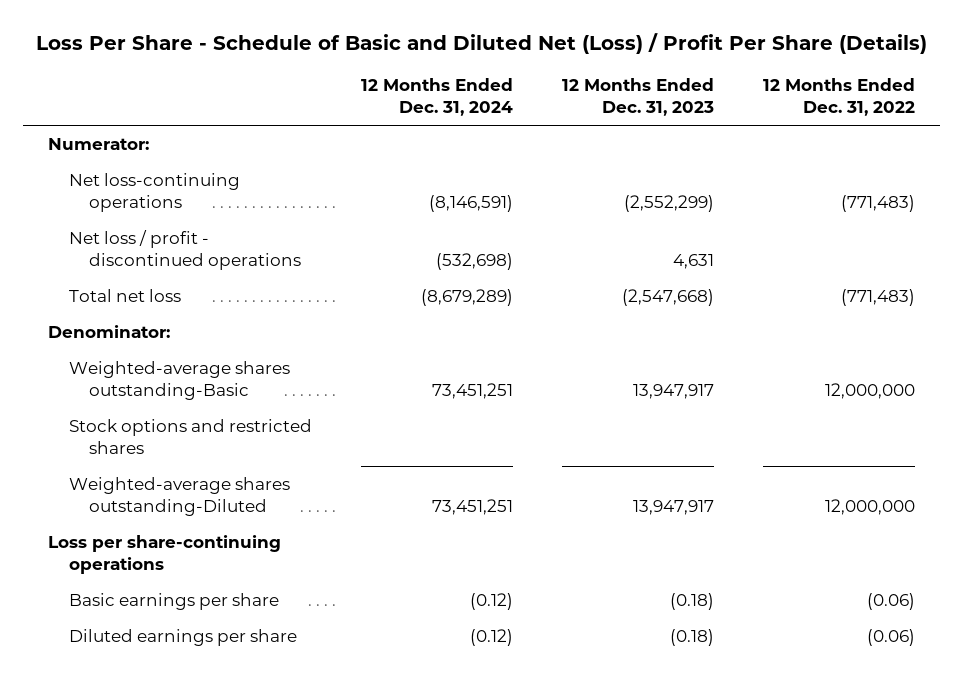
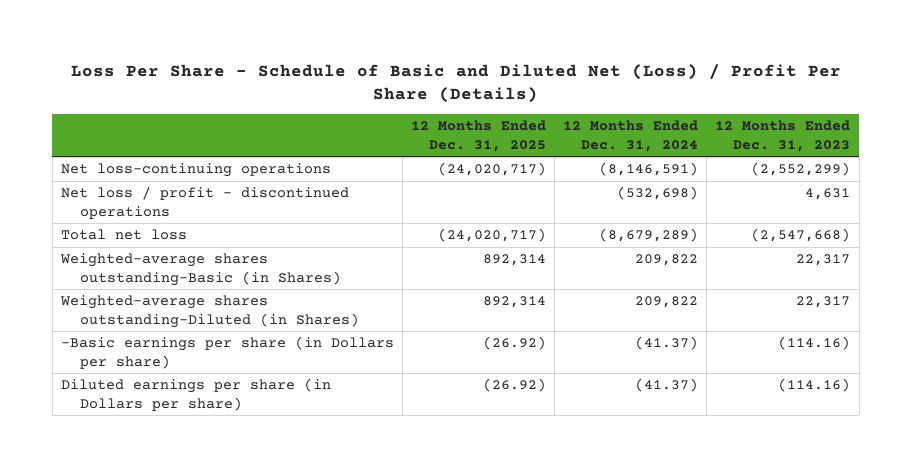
[763,78,916,117] 12 Months Ended Dec. 31, 2022 -> none
none -> [411,120,547,152] 12 Months Ended Dec. 31, 2025
[48,137,150,150] Numerator: -> none
[48,324,171,338] Denominator: -> none
[68,418,312,454] Stock options and restricted shares -> none
[48,534,282,574] Loss per share-continuing operations -> none
[68,360,290,400] Weighted-average shares outstanding-Basic -> [59,253,342,286] Weighted-average shares outstanding-Basic (in Shares)
[431,382,513,399] 73,451,251 -> [635,254,699,267] 209,822
[633,383,715,399] 13,947,917 -> [796,254,851,267] 22,317
[68,476,290,516] Weighted-average shares outstanding-Diluted -> [59,295,360,328] Weighted-average shares outstanding-Diluted (in Shares)
[431,498,513,515] 73,451,251 -> [635,296,699,309] 209,822
[633,499,715,515] 13,947,917 -> [796,296,851,309] 22,317
[68,592,279,610] Basic earnings per share -> [60,336,394,369] -Basic earnings per share (in Dollars per share)
[469,592,513,610] (0.12) -> [635,336,699,351] (41.37)
[670,592,715,610] (0.18) -> [778,336,851,351] (114.16)
[68,628,297,646] Diluted earnings per share -> [60,378,331,411] Diluted earnings per share (in Dollars per share)
[469,628,513,646] (0.12) -> [635,378,699,393] (41.37)
[670,628,715,646] (0.18) -> [778,378,851,393] (114.16)

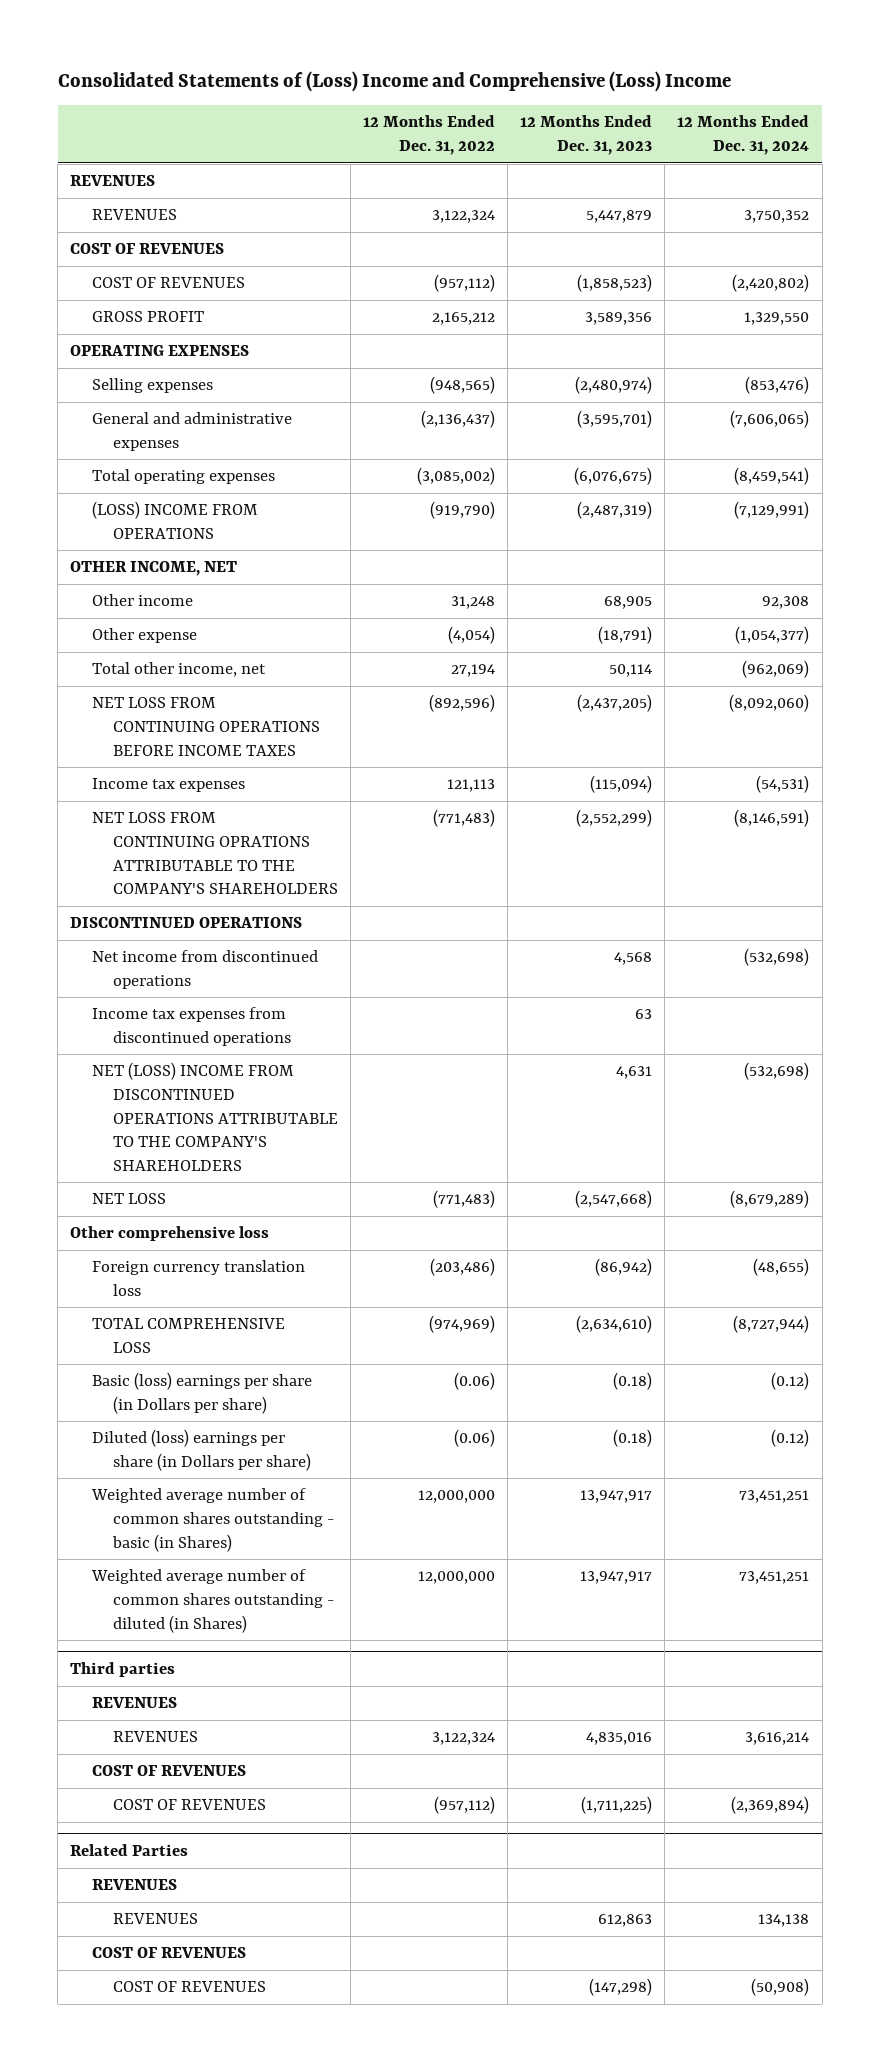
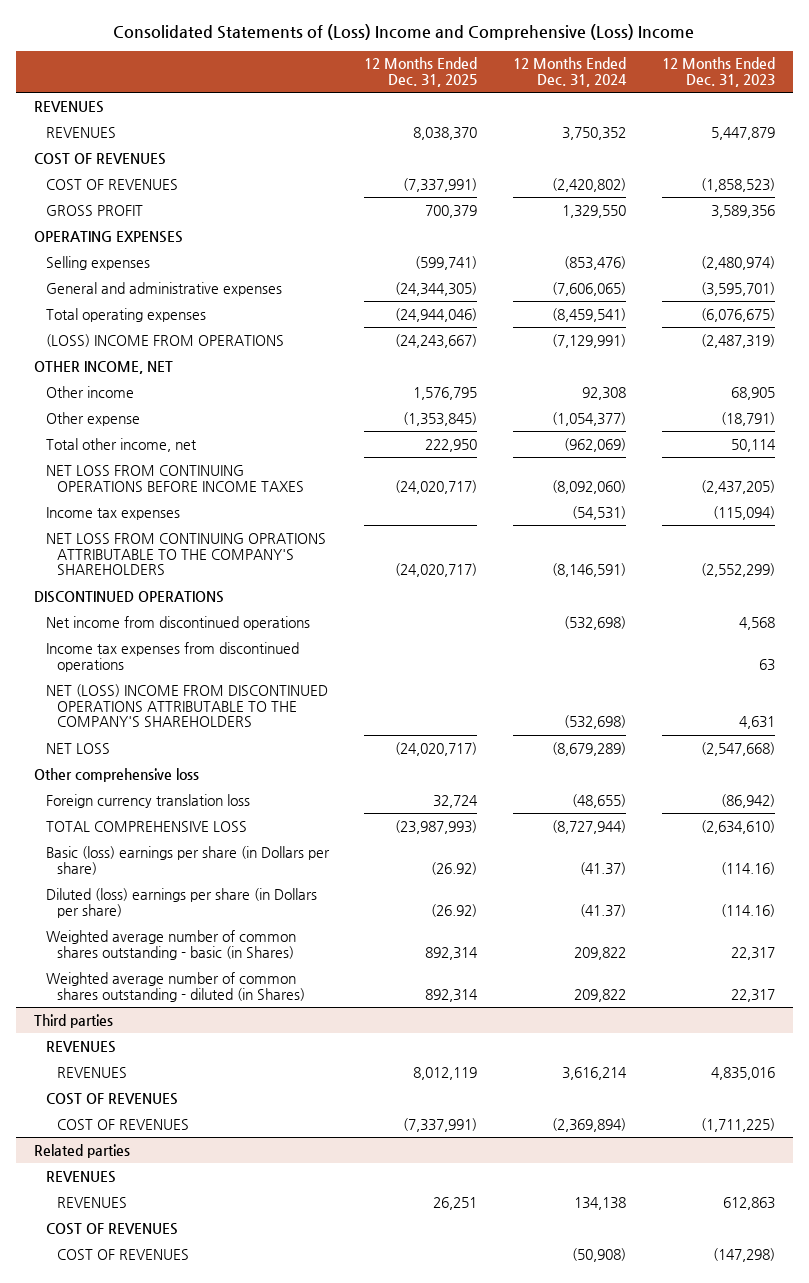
[362,115,495,156] 12 Months Ended Dec. 31, 2022 -> none
none -> [364,57,478,88] 12 Months Ended Dec. 31, 2025
[613,1372,653,1391] (0.18) -> [721,861,776,875] (114.16)
[771,1372,810,1391] (0.12) -> [580,861,627,875] (41.37)
[613,1429,653,1448] (0.18) -> [721,903,776,917] (114.16)
[771,1429,810,1448] (0.12) -> [580,903,627,917] (41.37)
[580,1490,653,1504] 13,947,917 -> [731,946,776,960] 22,317
[739,1490,810,1504] 73,451,251 -> [574,946,627,960] 209,822
[580,1571,653,1585] 13,947,917 -> [731,988,776,1002] 22,317
[739,1571,810,1585] 73,451,251 -> [574,988,627,1002] 209,822
[70,1844,189,1857] Related Parties -> [33,1143,130,1158] Related parties

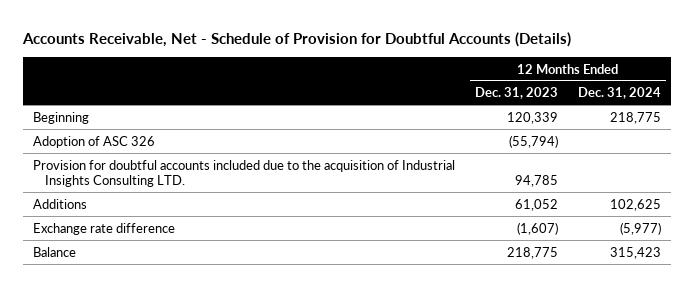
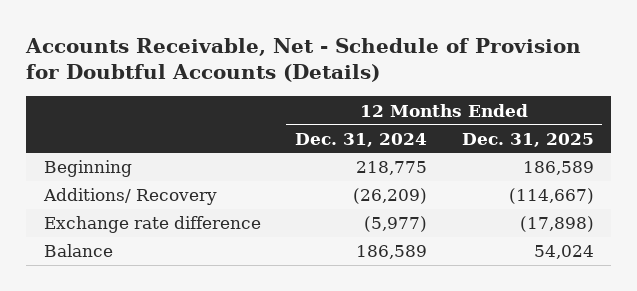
[475,87,559,100] Dec. 31, 2023 -> none
none -> [461,132,594,147] Dec. 31, 2025
[33,135,156,148] Adoption of ASC 326 -> none
[33,159,456,188] Provision for doubtful accounts included due to the acquisition of Industrial Insights Consulting LTD. -> none
[33,198,88,209] Additions -> [42,188,217,206] Additions/ Recovery
[610,198,662,211] 102,625 -> [353,188,428,205] (26,209)
[610,246,662,259] 315,423 -> [356,245,428,260] 186,589

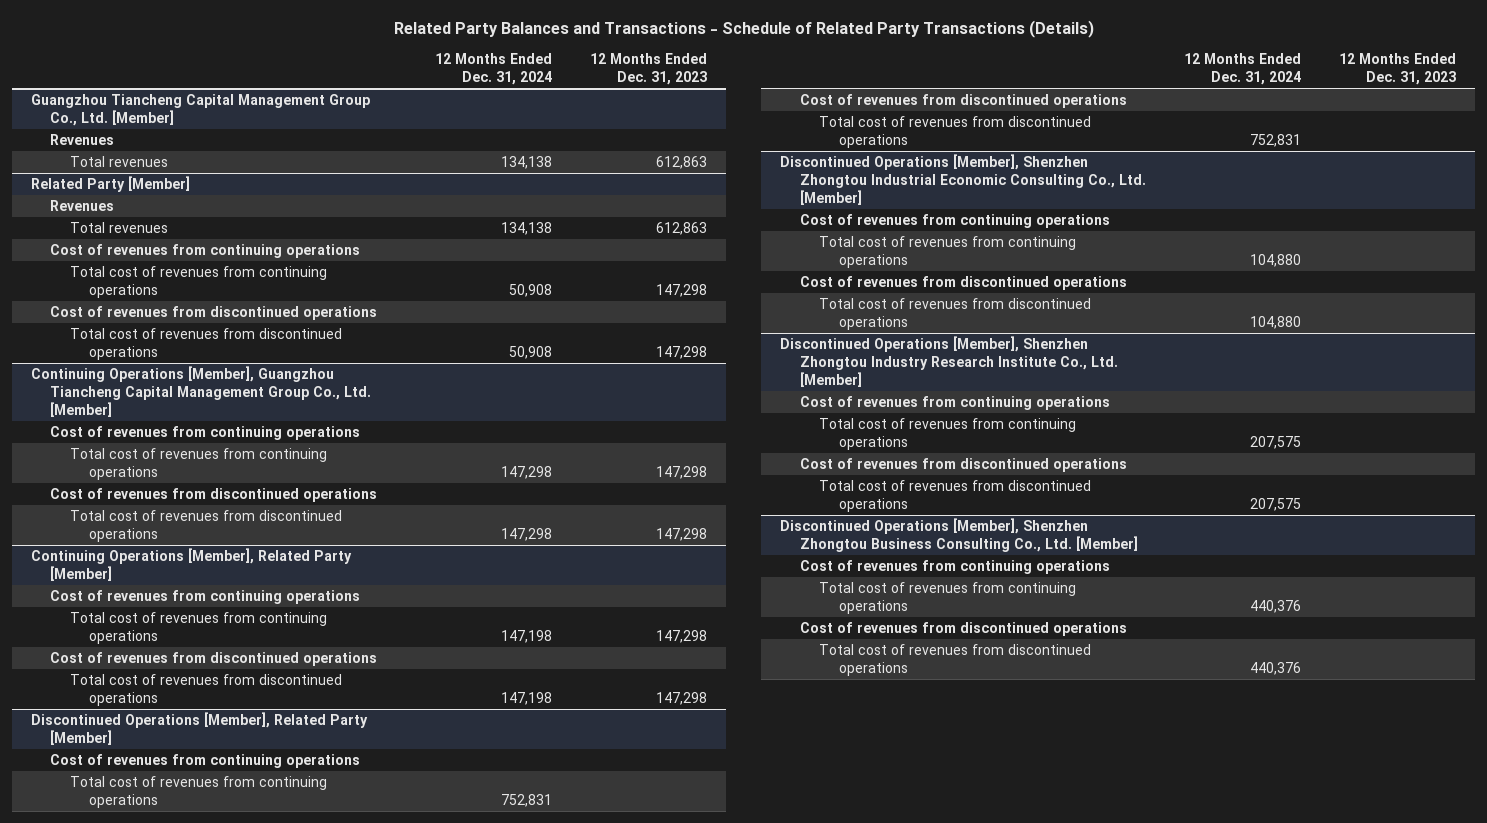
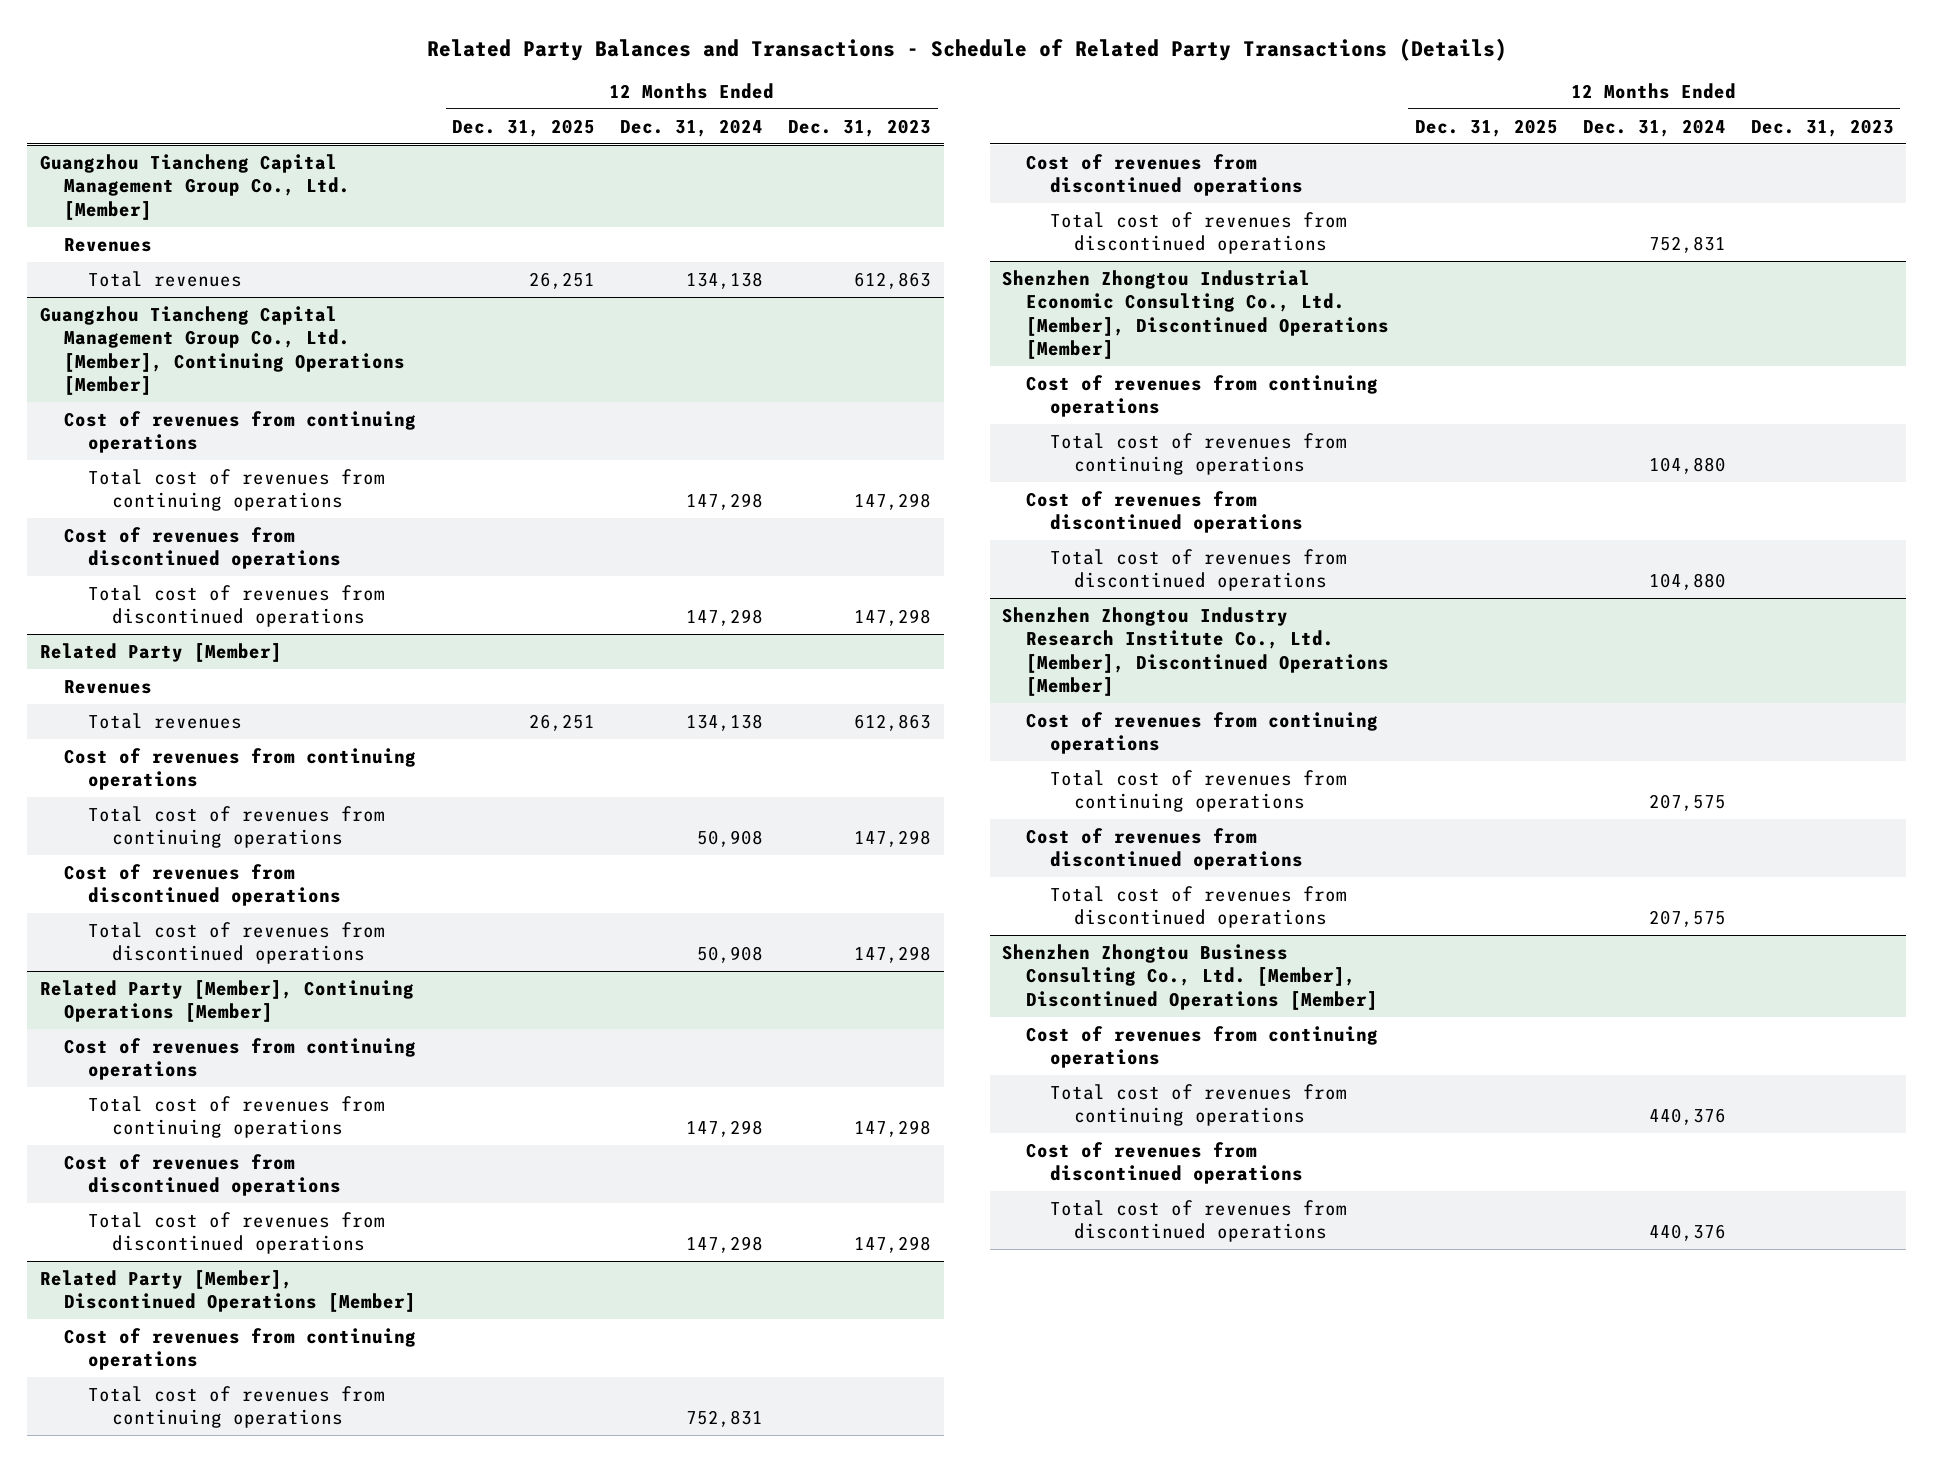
none -> [452,118,596,137] Dec. 31, 2025
none -> [39,305,405,396] Guangzhou Tiancheng Capital Management Group Co., Ltd. [Member], Continuing Operations [Member]
none -> [63,410,416,454] Cost of revenues from continuing operations
none -> [87,468,385,512] Total cost of revenues from continuing operations
none -> [63,526,341,570] Cost of revenues from discontinued operations
none -> [87,584,385,628] Total cost of revenues from discontinued operations
[31,366,372,418] Continuing Operations [Member], Guangzhou Tiancheng Capital Management Group Co., Ltd. [Member] -> none
none -> [39,979,414,1023] Related Party [Member], Continuing Operations [Member]
[31,548,353,582] Continuing Operations [Member], Related Party [Member] -> none
[50,590,361,605] Cost of revenues from continuing operations -> none
[69,612,327,645] Total cost of revenues from continuing operations -> none
[50,652,378,667] Cost of revenues from discontinued operations -> none
[69,674,342,707] Total cost of revenues from discontinued operations -> none
[31,712,369,746] Discontinued Operations [Member], Related Party [Member] -> [39,1269,416,1313] Related Party [Member], Discontinued Operations [Member]
[780,154,1146,206] Discontinued Operations [Member], Shenzhen Zhongtou Industrial Economic Consulting Co., Ltd. [Member] -> [1002,269,1390,360] Shenzhen Zhongtou Industrial Economic Consulting Co., Ltd. [Member], Discontinued Operations [Member]
[780,336,1118,388] Discontinued Operations [Member], Shenzhen Zhongtou Industry Research Institute Co., Ltd. [Member] -> [1002,606,1390,697] Shenzhen Zhongtou Industry Research Institute Co., Ltd. [Member], Discontinued Operations [Member]
[780,518,1138,553] Discontinued Operations [Member], Shenzhen Zhongtou Business Consulting Co., Ltd. [Member] -> [1002,943,1379,1010] Shenzhen Zhongtou Business Consulting Co., Ltd. [Member], Discontinued Operations [Member]

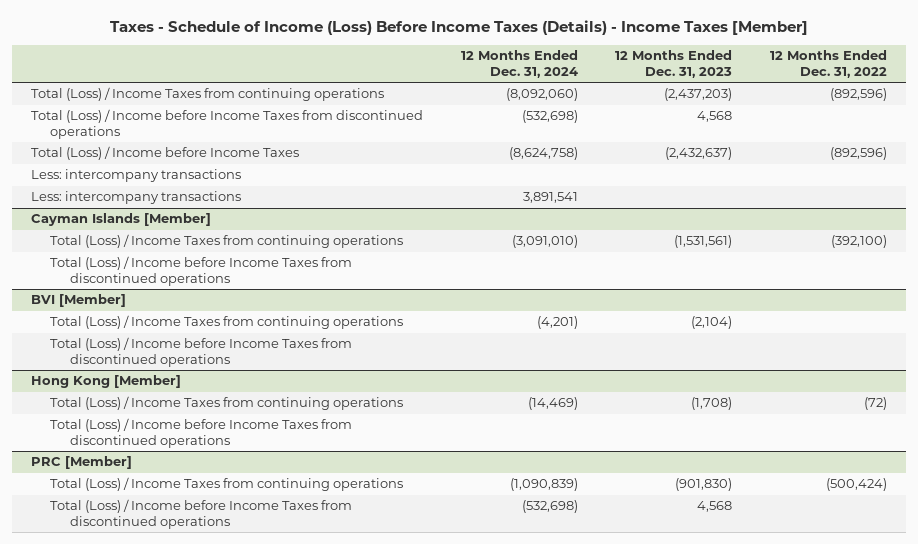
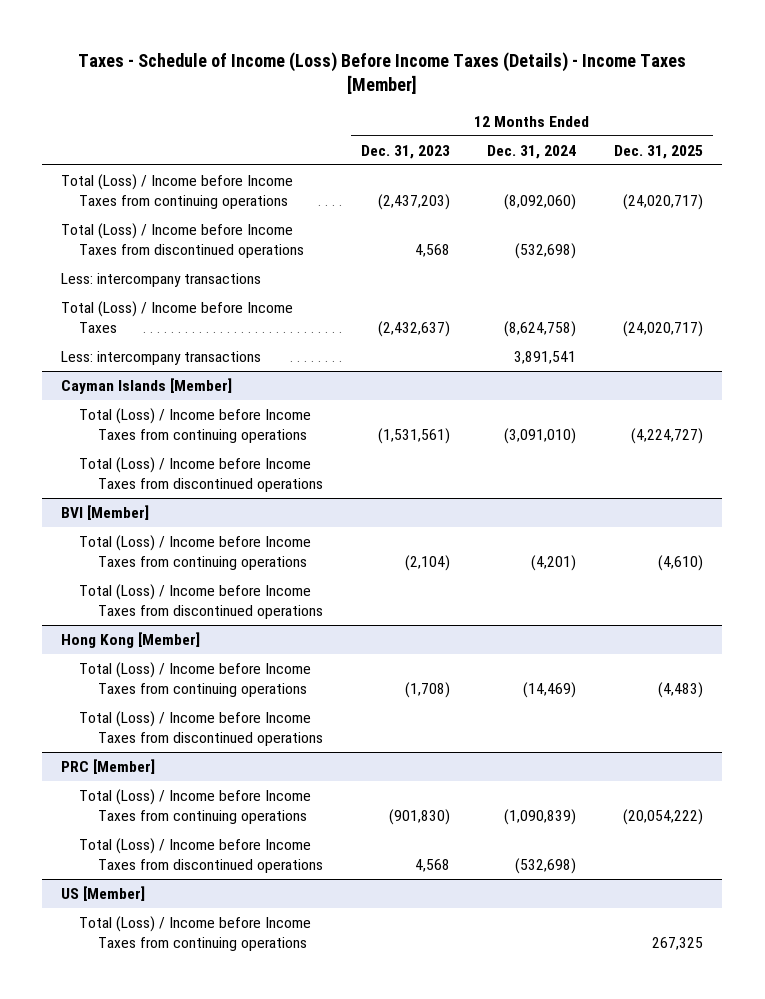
[770,50,888,78] 12 Months Ended Dec. 31, 2022 -> none
none -> [614,144,704,159] Dec. 31, 2025
[30,87,384,102] Total (Loss) / Income Taxes from continuing operations -> [61,174,294,209] Total (Loss) / Income before Income Taxes from continuing operations
[30,146,299,161] Total (Loss) / Income before Income Taxes -> [61,301,294,333] Total (Loss) / Income before Income Taxes
[50,234,404,249] Total (Loss) / Income Taxes from continuing operations -> [79,408,312,443] Total (Loss) / Income before Income Taxes from continuing operations
[50,315,404,330] Total (Loss) / Income Taxes from continuing operations -> [79,535,312,570] Total (Loss) / Income before Income Taxes from continuing operations
[50,396,404,411] Total (Loss) / Income Taxes from continuing operations -> [79,662,312,697] Total (Loss) / Income before Income Taxes from continuing operations
[50,477,404,492] Total (Loss) / Income Taxes from continuing operations -> [79,789,312,824] Total (Loss) / Income before Income Taxes from continuing operations
none -> [61,886,146,902] US [Member]
none -> [79,916,312,951] Total (Loss) / Income before Income Taxes from continuing operations

